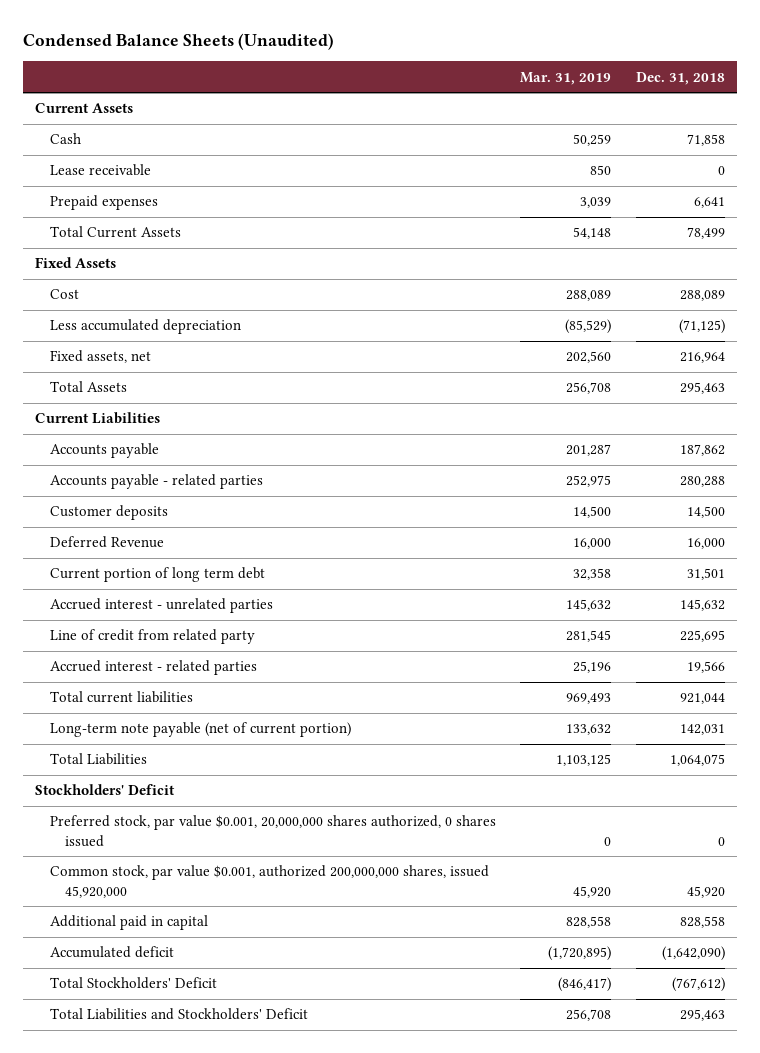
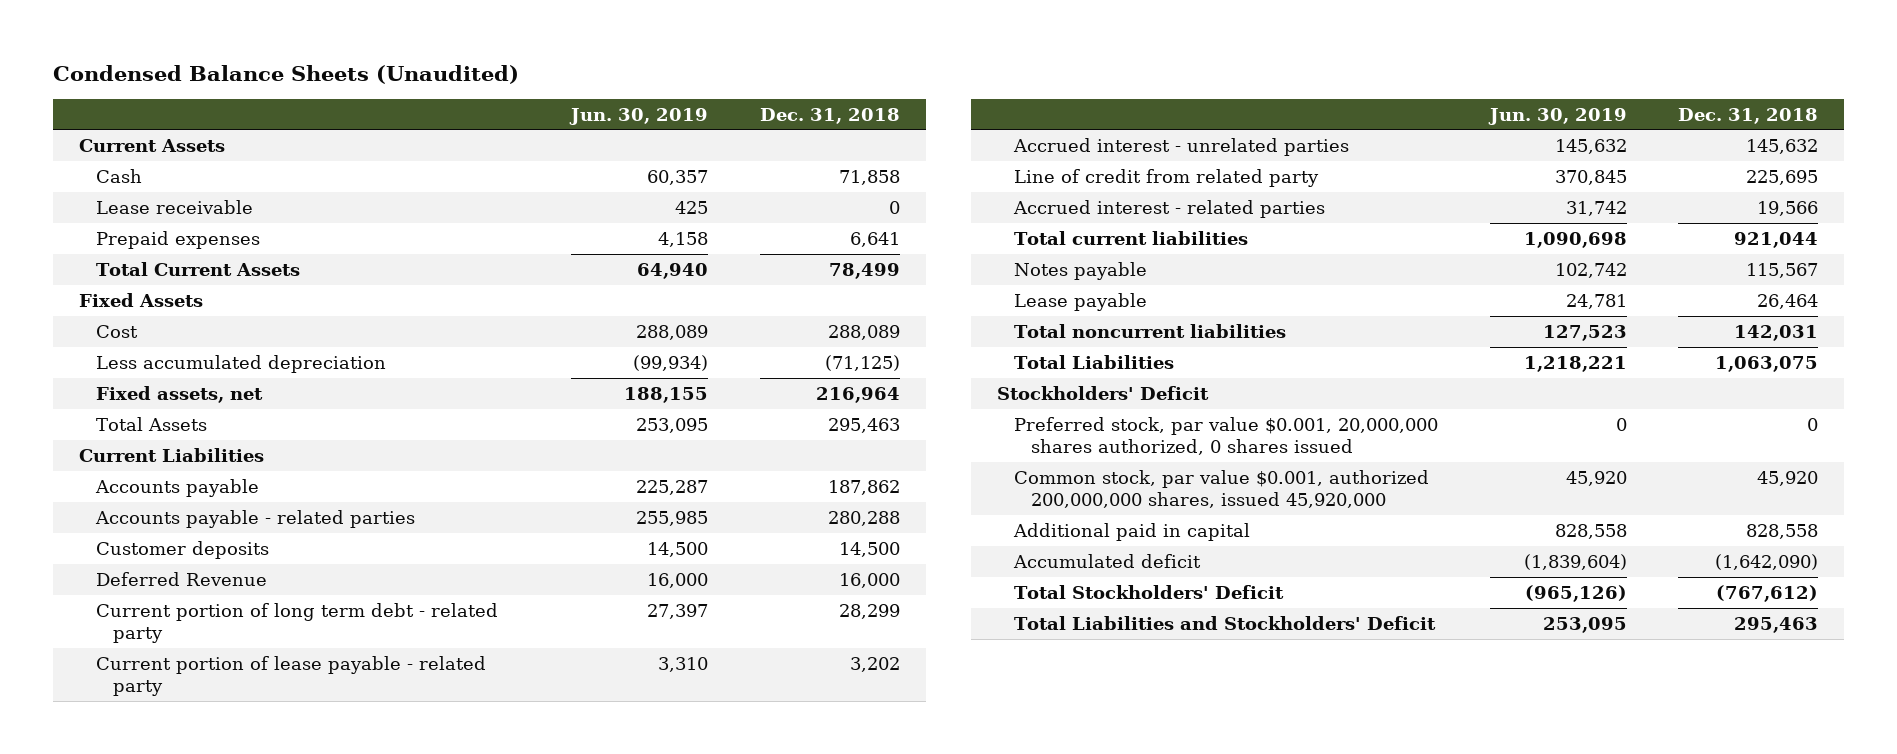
[520,71,612,85] Mar. 31, 2019 -> none
none -> [569,107,709,125] Jun. 30, 2019
[49,567,265,583] Current portion of long term debt -> [95,602,498,643] Current portion of long term debt - related party
[686,568,725,581] 31,501 -> [839,603,901,619] 28,299
none -> [95,655,486,696] Current portion of lease payable - related party
none -> [1013,261,1147,280] Notes payable
none -> [1013,292,1147,311] Lease payable
[49,722,351,738] Long-term note payable (net of current portion) -> [1013,323,1286,338] Total noncurrent liabilities
[669,754,725,767] 1,064,075 -> [1715,355,1819,372] 1,063,075

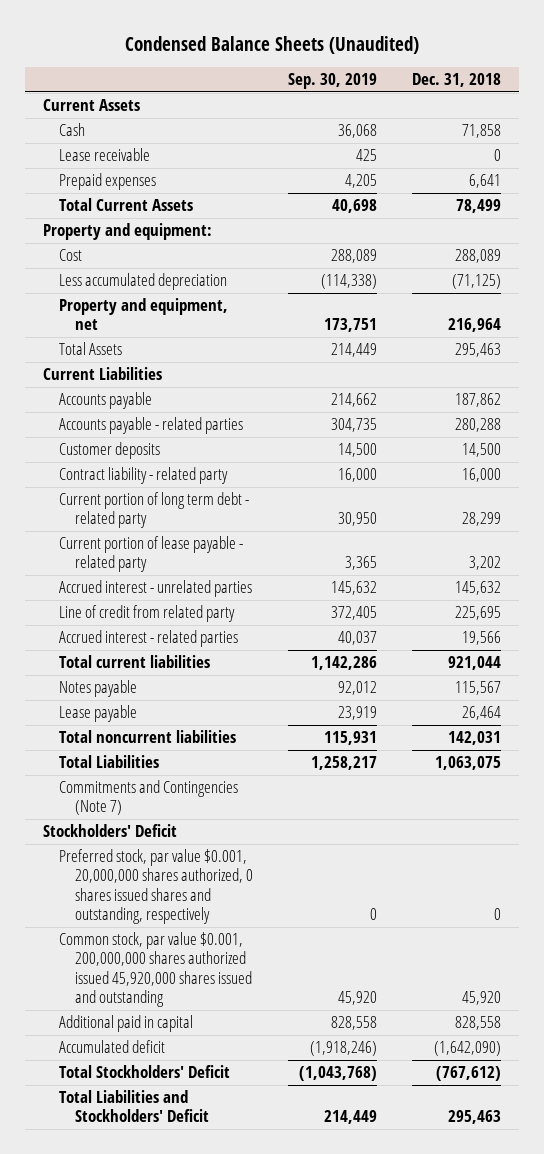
[569,107,709,125] Jun. 30, 2019 -> none
none -> [288,73,378,90] Sep. 30, 2019
[78,292,203,307] Fixed Assets -> [42,223,212,241] Property and equipment:
[95,385,263,403] Fixed assets, net -> [58,298,228,331] Property and equipment, net
[95,571,267,586] Deferred Revenue -> none
none -> [58,467,228,485] Contract liability - related party
none -> [58,780,238,816] Commitments and Contingencies (Note 7)
[1013,416,1438,455] Preferred stock, par value $0.001, 20,000,000 shares authorized, 0 shares issued -> [58,849,254,925] Preferred stock, par value $0.001, 20,000,000 shares authorized, 0 shares issued shares and outstanding, respectively
[1013,469,1429,508] Common stock, par value $0.001, authorized 200,000,000 shares, issued 45,920,000 -> [58,932,253,1008] Common stock, par value $0.001, 200,000,000 shares authorized issued 45,920,000 shares issued and outstanding

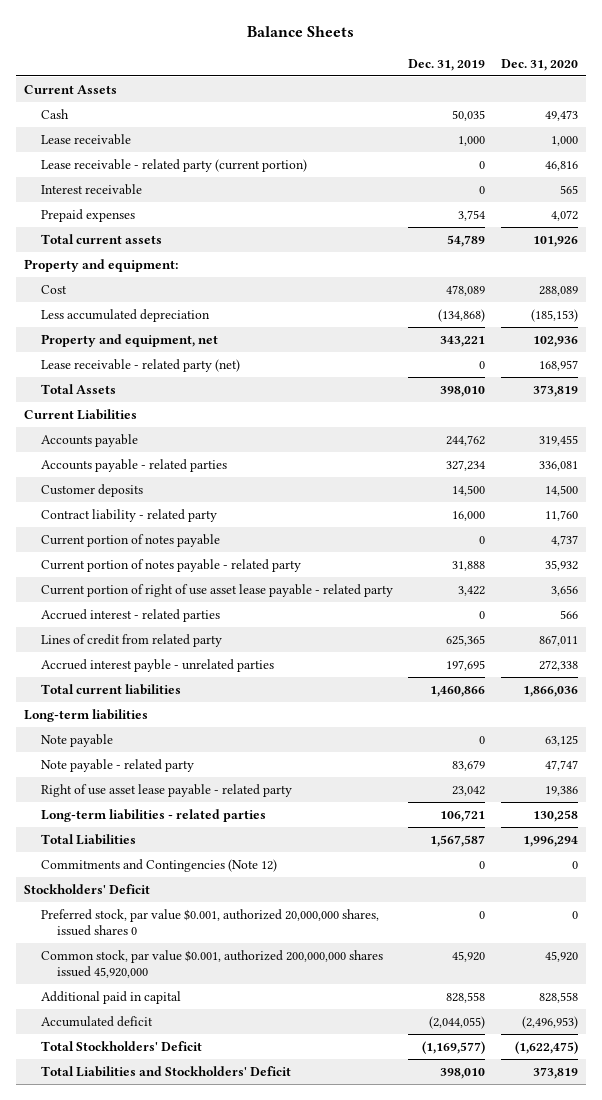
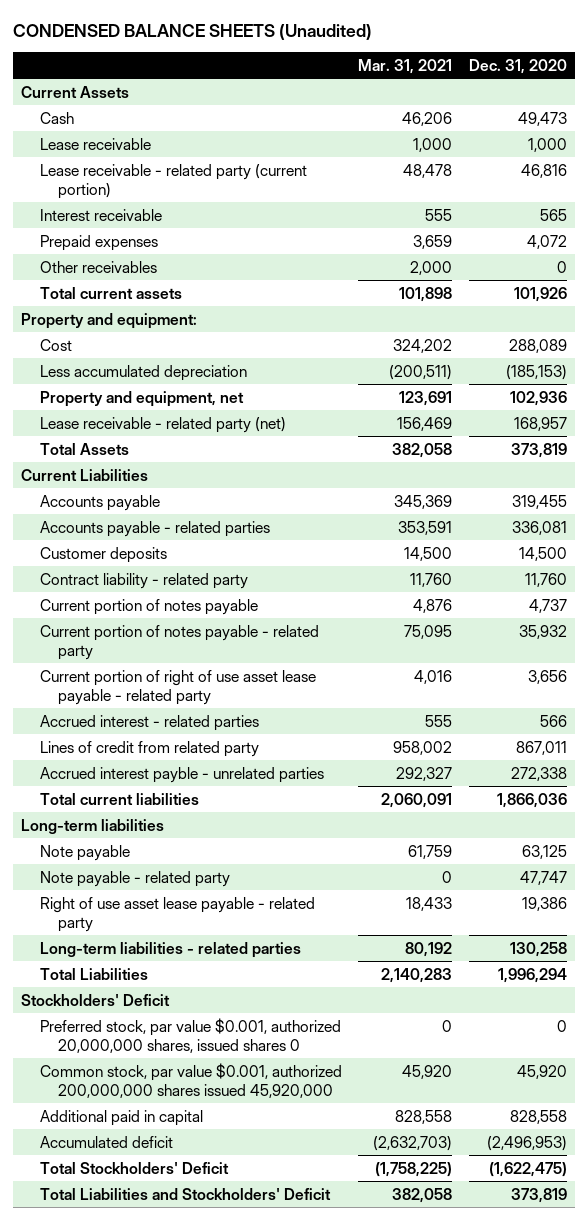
[246,26,354,38] Balance Sheets -> [13,24,373,41] CONDENSED BALANCE SHEETS (Unaudited)
[408,58,486,71] Dec. 31, 2019 -> none
none -> [358,58,453,74] Mar. 31, 2021
none -> [39,260,157,273] Other receivables
[40,858,277,872] Commitments and Contingencies (Note 12) -> none

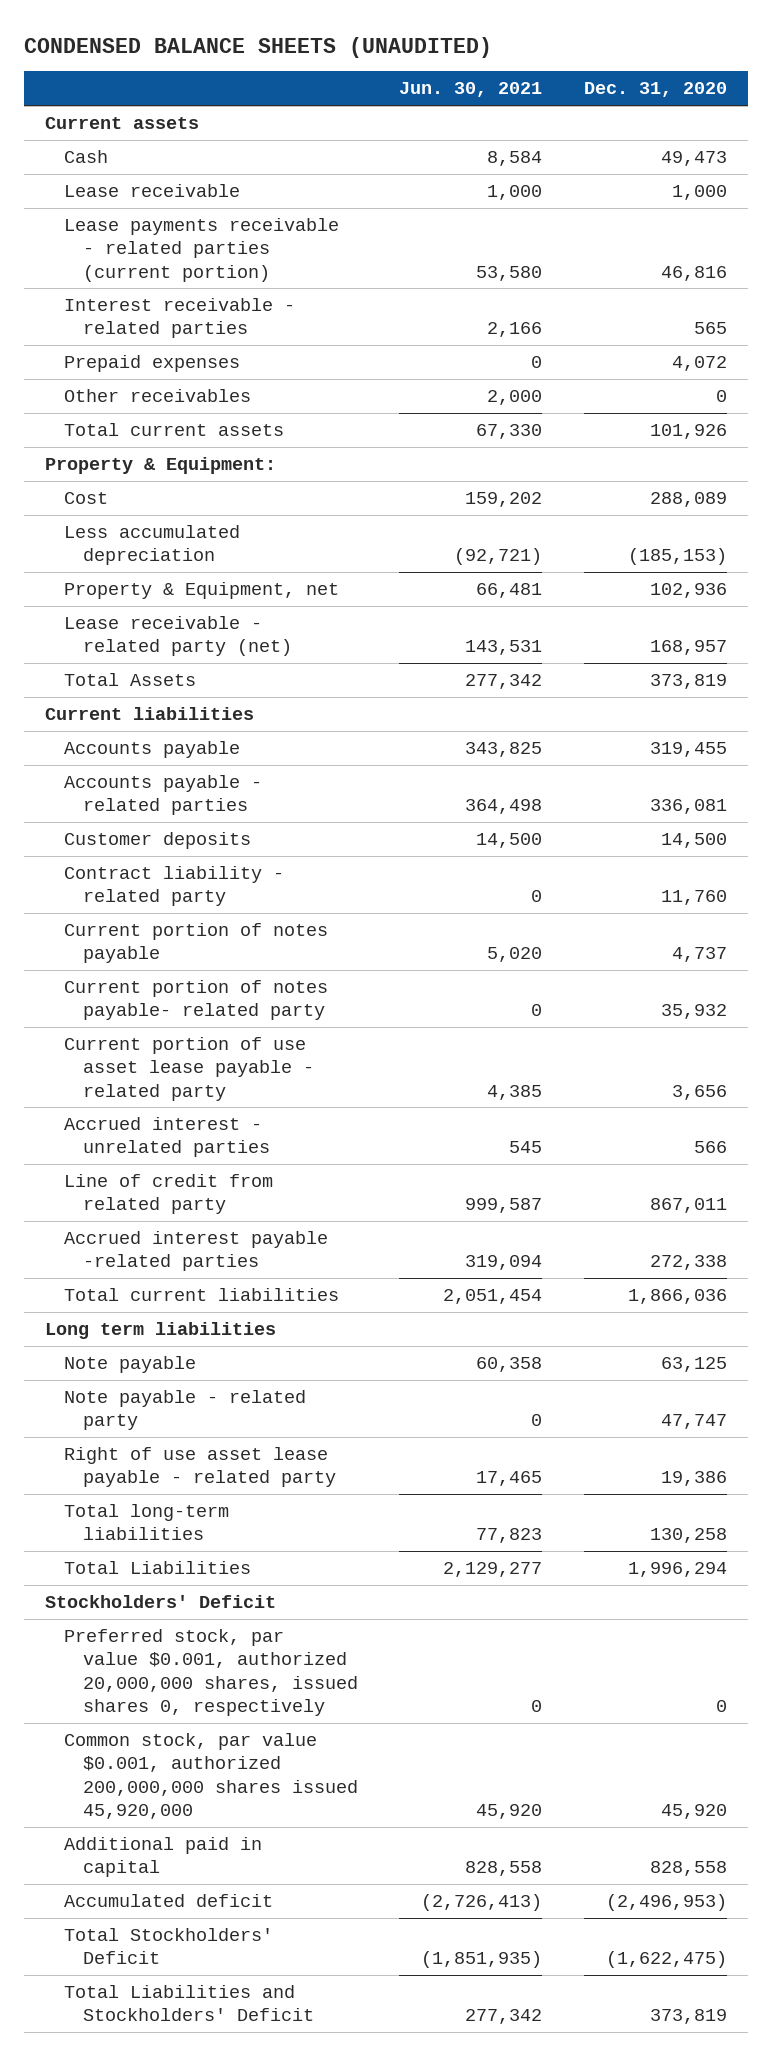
[13,24,373,41] CONDENSED BALANCE SHEETS (Unaudited) -> [24,36,493,58] CONDENSED BALANCE SHEETS (UNAUDITED)
[358,58,453,74] Mar. 31, 2021 -> none
none -> [399,82,543,98] Jun. 30, 2021
[21,85,130,98] Current Assets -> [45,117,200,130] Current assets
[39,163,307,199] Lease receivable - related party (current portion) -> [63,218,339,282] Lease payments receivable - related parties (current portion)
[39,208,162,221] Interest receivable -> [63,298,295,339] Interest receivable - related parties
[21,312,198,329] Property and equipment: -> [45,457,277,475] Property & Equipment:
[39,390,244,407] Property and equipment, net -> [63,582,339,600] Property & Equipment, net
[21,468,149,481] Current Liabilities -> [45,707,255,721] Current liabilities
[39,624,319,660] Current portion of notes payable - related party -> [63,980,328,1021] Current portion of notes payable- related party
[39,669,316,705] Current portion of right of use asset lease payable - related party -> [63,1037,314,1101] Current portion of use asset lease payable - related party
[39,714,259,731] Accrued interest - related parties -> [63,1117,270,1158] Accrued interest - unrelated parties
[39,740,259,757] Lines of credit from related party -> [63,1174,273,1215] Line of credit from related party
[39,766,324,783] Accrued interest payble - unrelated parties -> [63,1231,328,1272] Accrued interest payable -related parties
[21,818,165,834] Long-term liabilities -> [45,1322,277,1340] Long term liabilities
[39,941,301,958] Long-term liabilities - related parties -> [63,1504,229,1541] Total long-term liabilities
[39,1017,341,1053] Preferred stock, par value $0.001, authorized 20,000,000 shares, issued shares 0 -> [63,1629,358,1716] Preferred stock, par value $0.001, authorized 20,000,000 shares, issued shares 0, respectively

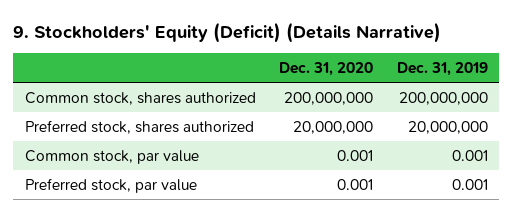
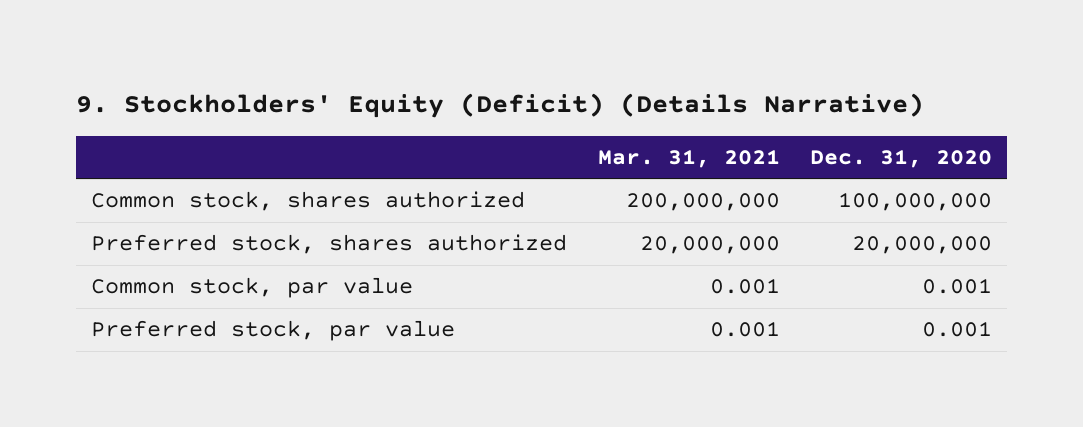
[396,62,488,77] Dec. 31, 2019 -> none
none -> [597,148,780,168] Mar. 31, 2021
[284,91,374,105] 200,000,000 -> [838,192,993,212] 100,000,000

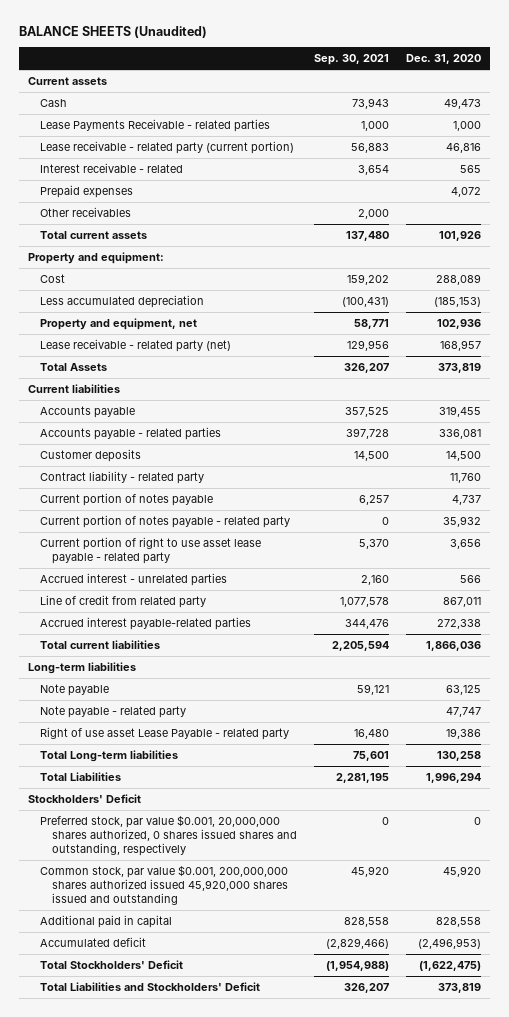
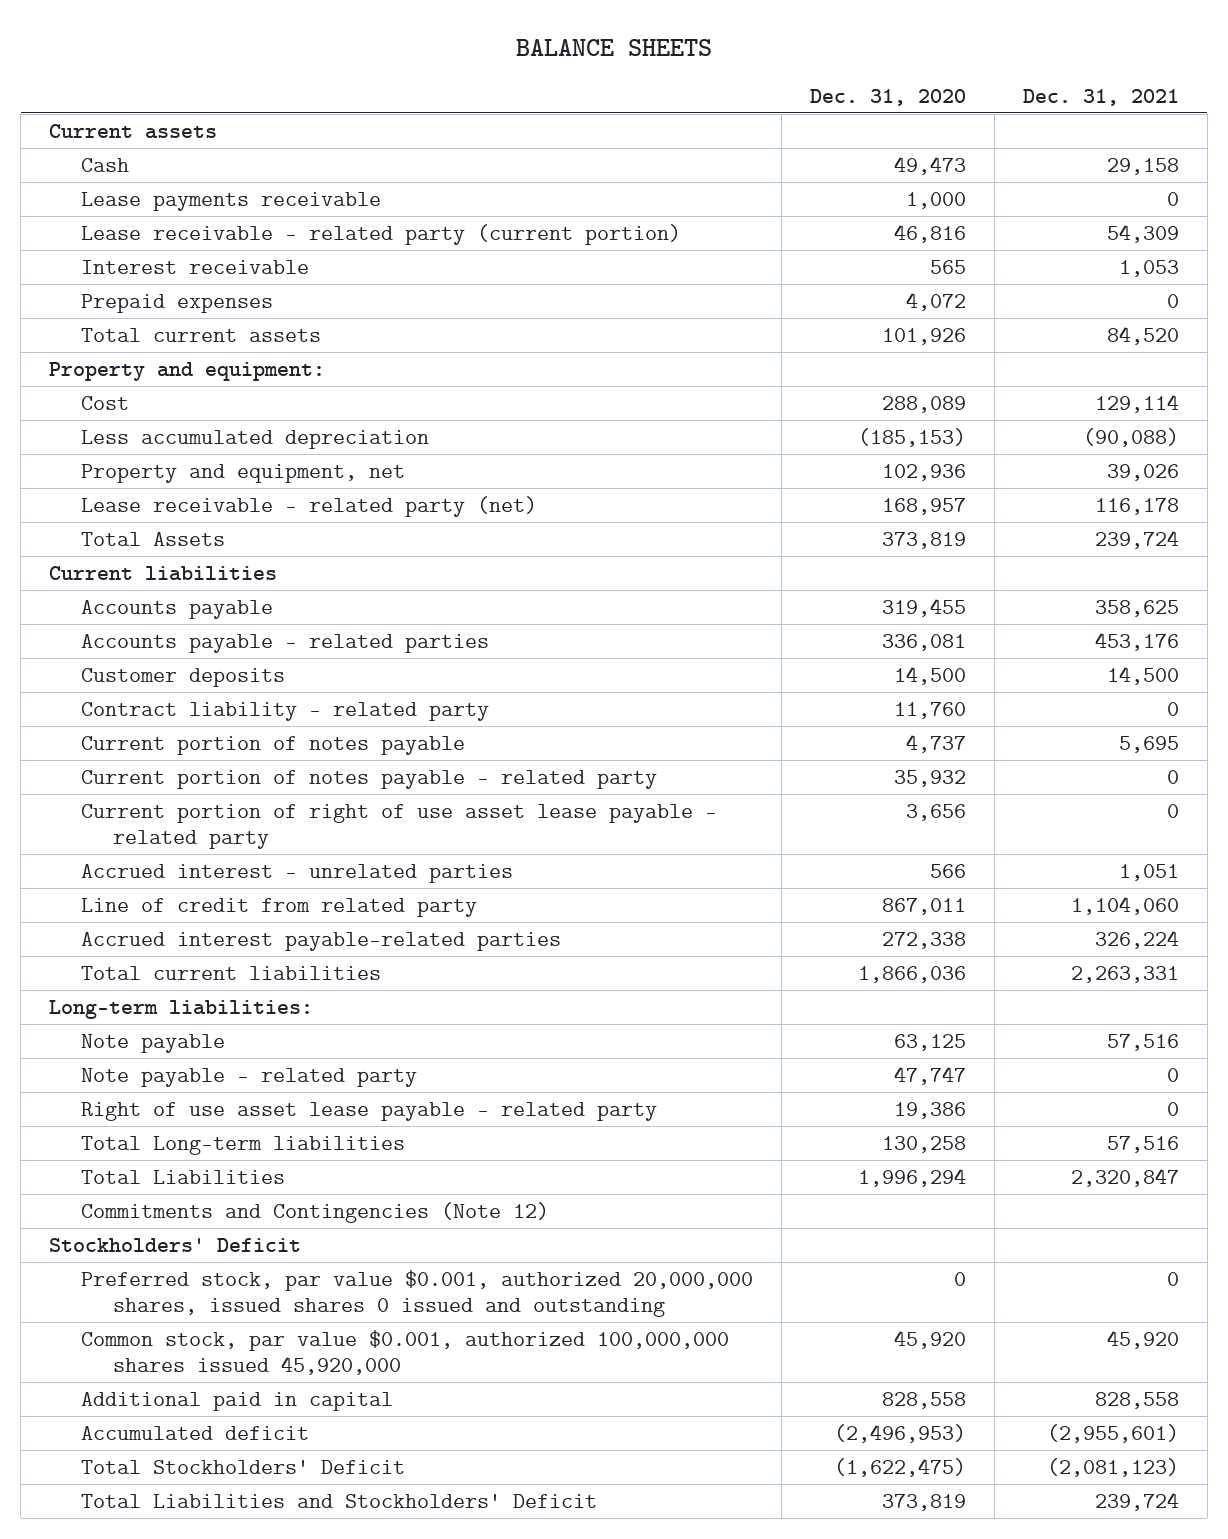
[19,26,208,39] BALANCE SHEETS (Unaudited) -> [516,39,713,57] BALANCE SHEETS
[314,54,390,66] Sep. 30, 2021 -> none
none -> [1022,89,1179,107] Dec. 31, 2021
[40,118,271,132] Lease Payments Receivable - related parties -> [81,191,382,211] Lease payments receivable
[40,162,184,173] Interest receivable - related -> [81,259,310,274] Interest receivable
[40,206,132,217] Other receivables -> none
[40,536,262,565] Current portion of right to use asset lease payable - related party -> [81,803,718,850] Current portion of right of use asset lease payable - related party
[27,661,136,674] Long-term liabilities -> [49,999,314,1019] Long-term liabilities:
[40,726,290,740] Right of use asset Lease Payable - related party -> [81,1101,658,1121] Right of use asset lease payable - related party
none -> [81,1201,550,1223] Commitments and Contingencies (Note 12)
[40,814,298,857] Preferred stock, par value $0.001, 20,000,000 shares authorized, 0 shares issued shares and outstanding, respectively -> [81,1269,754,1318] Preferred stock, par value $0.001, authorized 20,000,000 shares, issued shares 0 issued and outstanding
[40,864,289,906] Common stock, par value $0.001, 200,000,000 shares authorized issued 45,920,000 shares issued and outstanding -> [81,1329,730,1376] Common stock, par value $0.001, authorized 100,000,000 shares issued 45,920,000

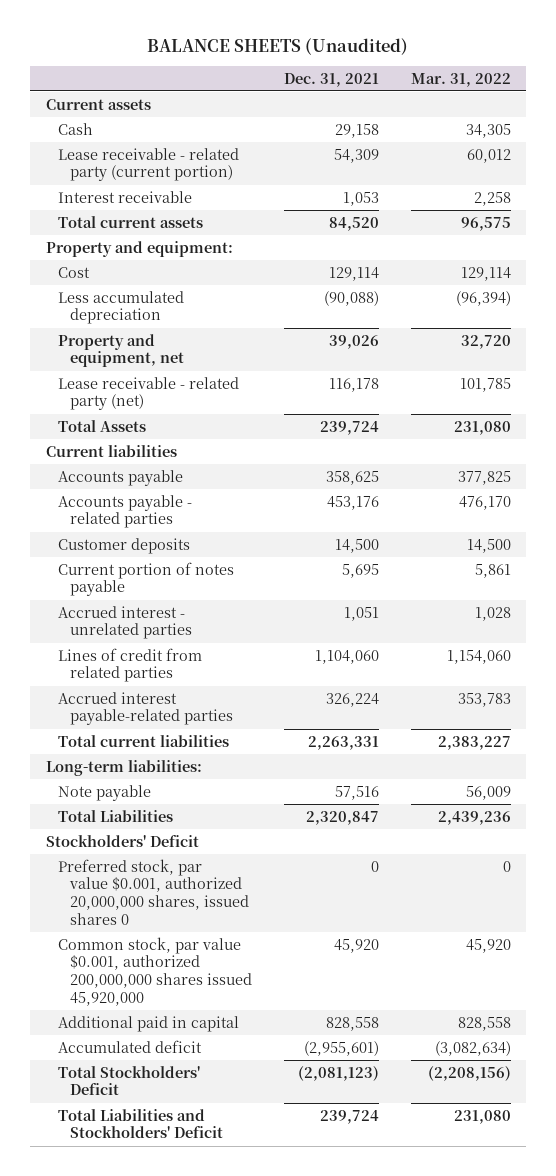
[516,39,713,57] BALANCE SHEETS -> [147,37,409,55] BALANCE SHEETS (Unaudited)
[810,89,967,107] Dec. 31, 2020 -> none
none -> [410,72,511,87] Mar. 31, 2022
[81,191,382,211] Lease payments receivable -> none
[81,293,274,313] Prepaid expenses -> none
[81,701,490,721] Contract liability - related party -> none
[81,769,658,789] Current portion of notes payable - related party -> none
[81,803,718,850] Current portion of right of use asset lease payable - related party -> none
[81,897,478,917] Line of credit from related party -> [57,647,202,683] Lines of credit from related parties
[81,1067,418,1087] Note payable - related party -> none
[81,1101,658,1121] Right of use asset lease payable - related party -> none
[81,1135,406,1155] Total Long-term liabilities -> none
[81,1201,550,1223] Commitments and Contingencies (Note 12) -> none
[81,1269,754,1318] Preferred stock, par value $0.001, authorized 20,000,000 shares, issued shares 0 issued and outstanding -> [57,858,249,926] Preferred stock, par value $0.001, authorized 20,000,000 shares, issued shares 0
[81,1329,730,1376] Common stock, par value $0.001, authorized 100,000,000 shares issued 45,920,000 -> [57,936,252,1007] Common stock, par value $0.001, authorized 200,000,000 shares issued 45,920,000

